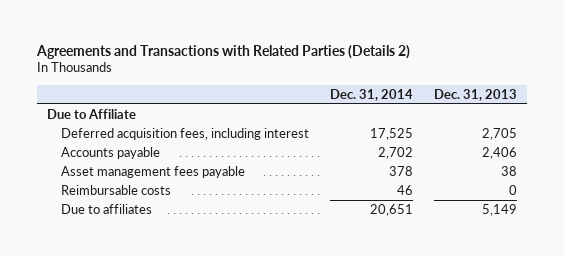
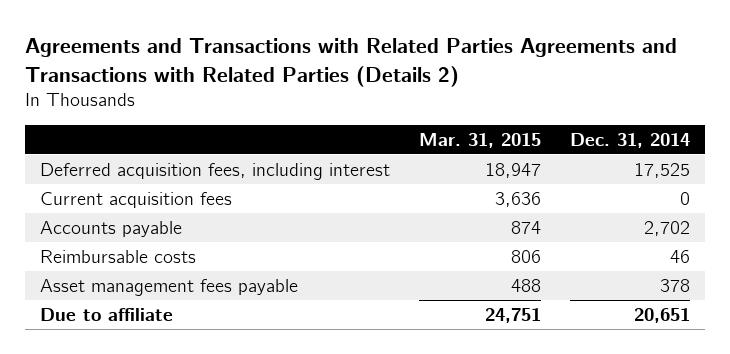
[35,44,410,59] Agreements and Transactions with Related Parties (Details 2) -> [24,38,677,87] Agreements and Transactions with Related Parties Agreements and Transactions with Related Parties (Details 2)
[433,88,517,101] Dec. 31, 2013 -> none
none -> [418,132,541,148] Mar. 31, 2015
[47,109,137,120] Due to Affiliate -> none
none -> [39,191,232,208] Current acquisition fees
[61,166,246,179] Asset management fees payable -> [39,278,298,296] Asset management fees payable
[61,204,153,215] Due to affiliates -> [39,307,173,321] Due to affiliate

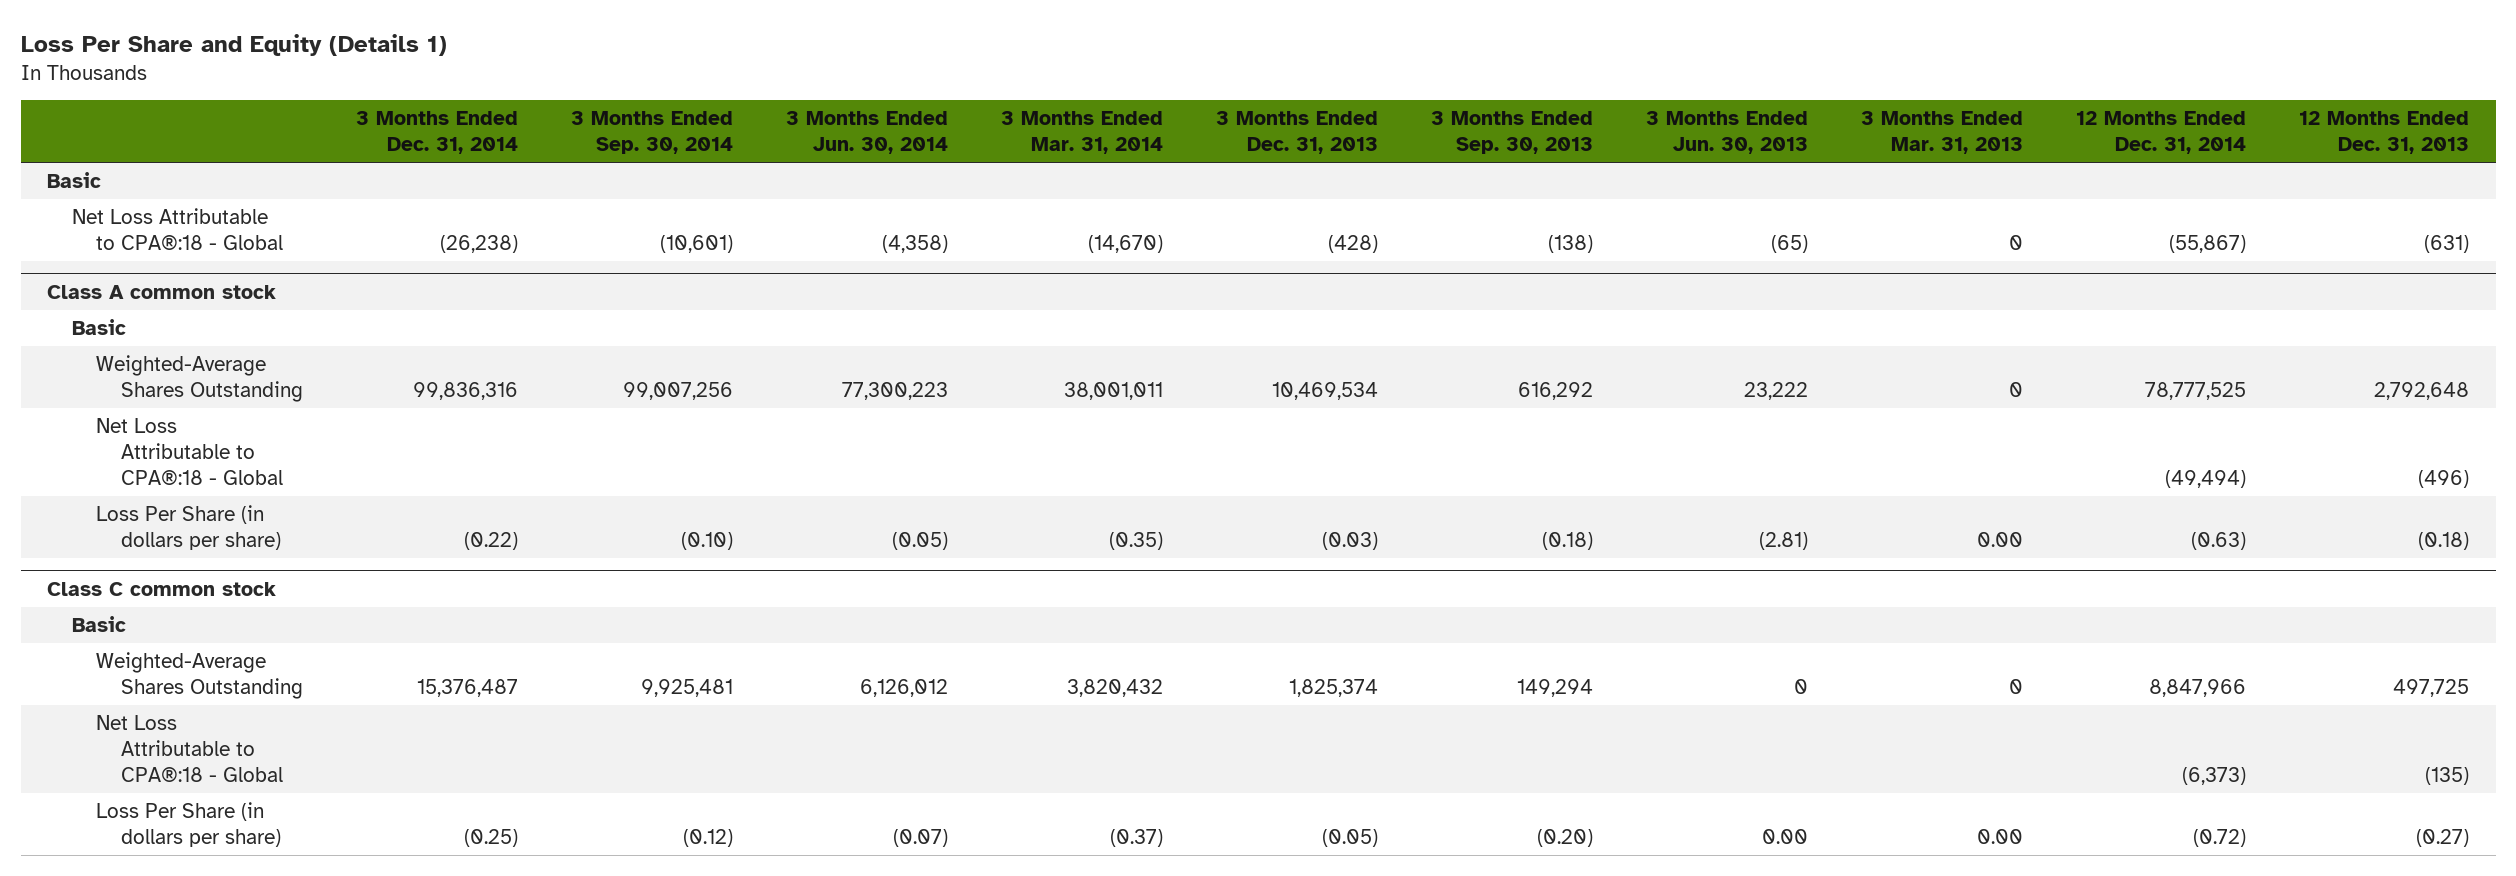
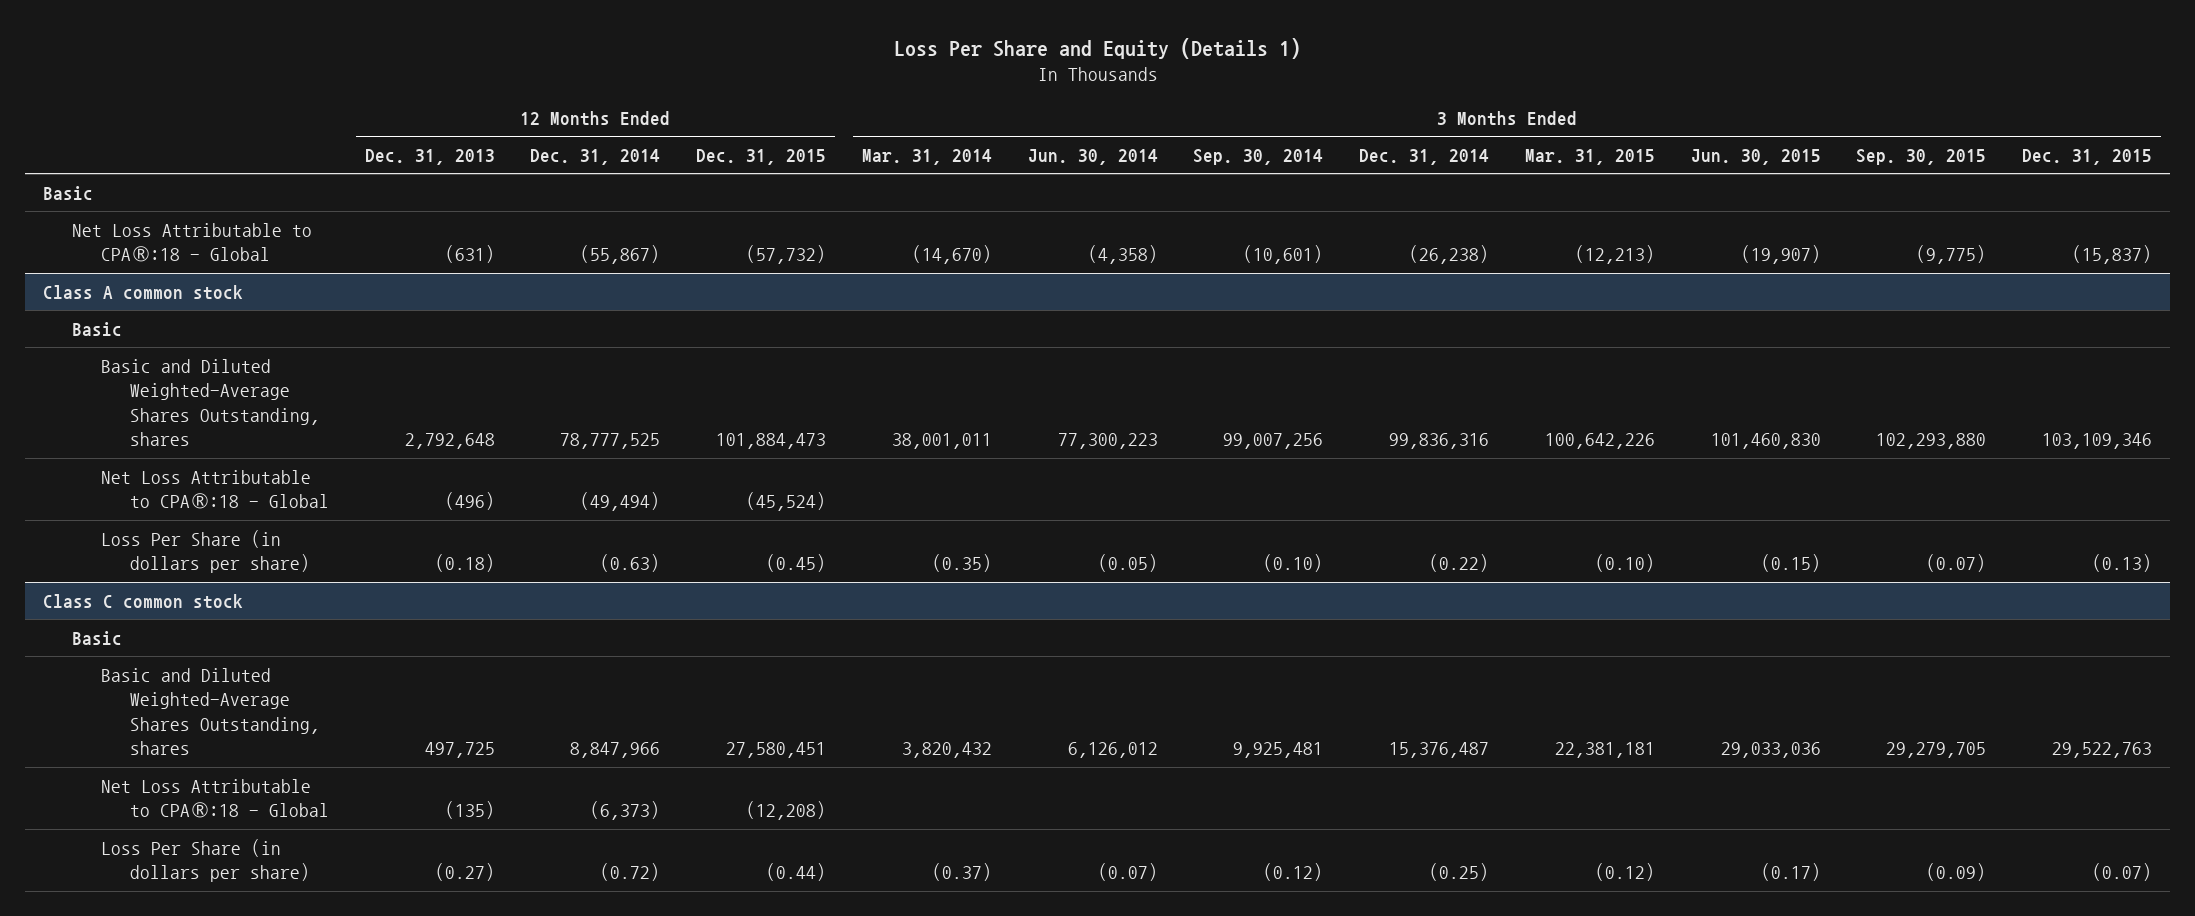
[1215,111,1378,155] 3 Months Ended Dec. 31, 2013 -> none
[1431,111,1594,155] 3 Months Ended Sep. 30, 2013 -> none
[1646,111,1809,155] 3 Months Ended Jun. 30, 2013 -> none
[1861,111,2024,155] 3 Months Ended Mar. 31, 2013 -> none
none -> [696,148,827,165] Dec. 31, 2015
none -> [1524,148,1655,165] Mar. 31, 2015
none -> [1690,148,1821,165] Jun. 30, 2015
none -> [1856,148,1987,165] Sep. 30, 2015
none -> [2022,148,2153,165] Dec. 31, 2015
[96,355,303,402] Weighted-Average Shares Outstanding -> [100,358,320,447] Basic and Diluted Weighted-Average Shares Outstanding, shares
[96,652,303,699] Weighted-Average Shares Outstanding -> [100,667,320,756] Basic and Diluted Weighted-Average Shares Outstanding, shares

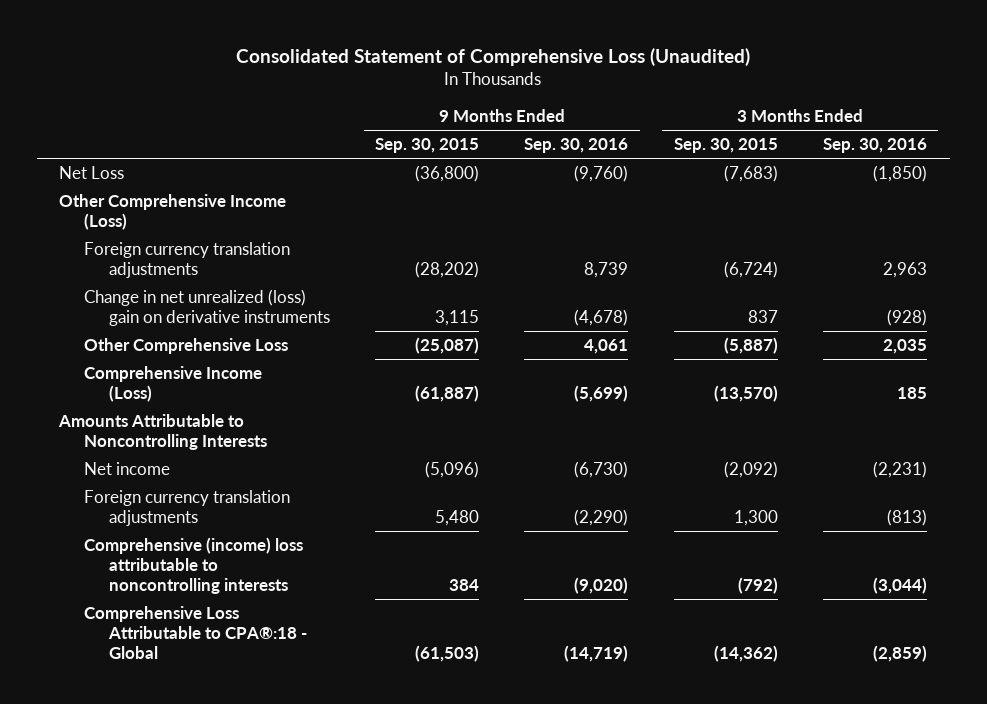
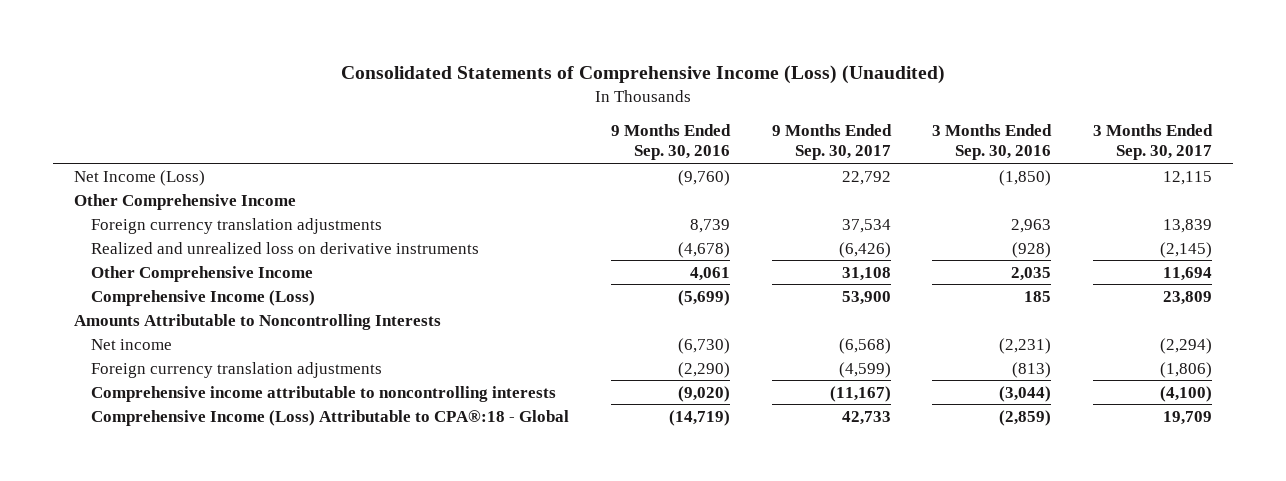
[236,47,751,66] Consolidated Statement of Comprehensive Loss (Unaudited) -> [340,65,945,85] Consolidated Statements of Comprehensive Income (Loss) (Unaudited)
[374,138,479,154] Sep. 30, 2015 -> none
[673,138,778,154] Sep. 30, 2015 -> none
none -> [771,124,892,161] 9 Months Ended Sep. 30, 2017
none -> [1093,124,1214,161] 3 Months Ended Sep. 30, 2017
[59,166,125,180] Net Loss -> [73,169,205,186] Net Income (Loss)
[59,194,287,230] Other Comprehensive Income (Loss) -> [73,193,296,210] Other Comprehensive Income
[84,289,330,326] Change in net unrealized (loss) gain on derivative instruments -> [91,241,480,254] Realized and unrealized loss on derivative instruments
[84,338,289,355] Other Comprehensive Loss -> [91,265,314,282] Other Comprehensive Income
[84,537,304,594] Comprehensive (income) loss attributable to noncontrolling interests -> [91,385,557,402] Comprehensive income attributable to noncontrolling interests
[84,606,307,659] Comprehensive Loss Attributable to CPA®:18 - Global -> [91,409,570,426] Comprehensive Income (Loss) Attributable to CPA®:18 - Global

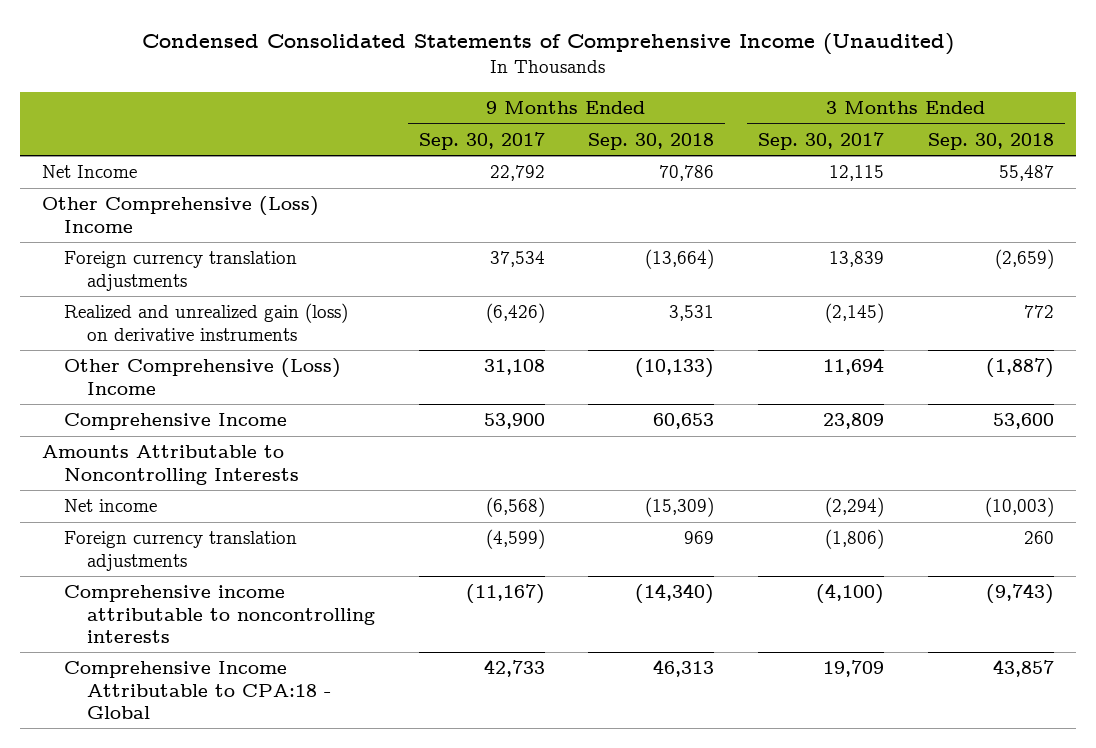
[340,65,945,85] Consolidated Statements of Comprehensive Income (Loss) (Unaudited) -> [141,33,954,56] Condensed Consolidated Statements of Comprehensive Income (Unaudited)
[611,124,732,161] 9 Months Ended Sep. 30, 2016 -> none
[932,124,1053,161] 3 Months Ended Sep. 30, 2016 -> none
none -> [588,132,715,150] Sep. 30, 2018
none -> [927,132,1054,150] Sep. 30, 2018
[73,169,205,186] Net Income (Loss) -> [41,165,137,179] Net Income
[73,193,296,210] Other Comprehensive Income -> [41,196,319,233] Other Comprehensive (Loss) Income
[91,241,480,254] Realized and unrealized loss on derivative instruments -> [64,303,349,341] Realized and unrealized gain (loss) on derivative instruments
[91,265,314,282] Other Comprehensive Income -> [64,358,342,395] Other Comprehensive (Loss) Income
[91,289,316,306] Comprehensive Income (Loss) -> [64,413,288,431] Comprehensive Income
[91,409,570,426] Comprehensive Income (Loss) Attributable to CPA®:18 - Global -> [64,661,331,719] Comprehensive Income Attributable to CPA:18 - Global

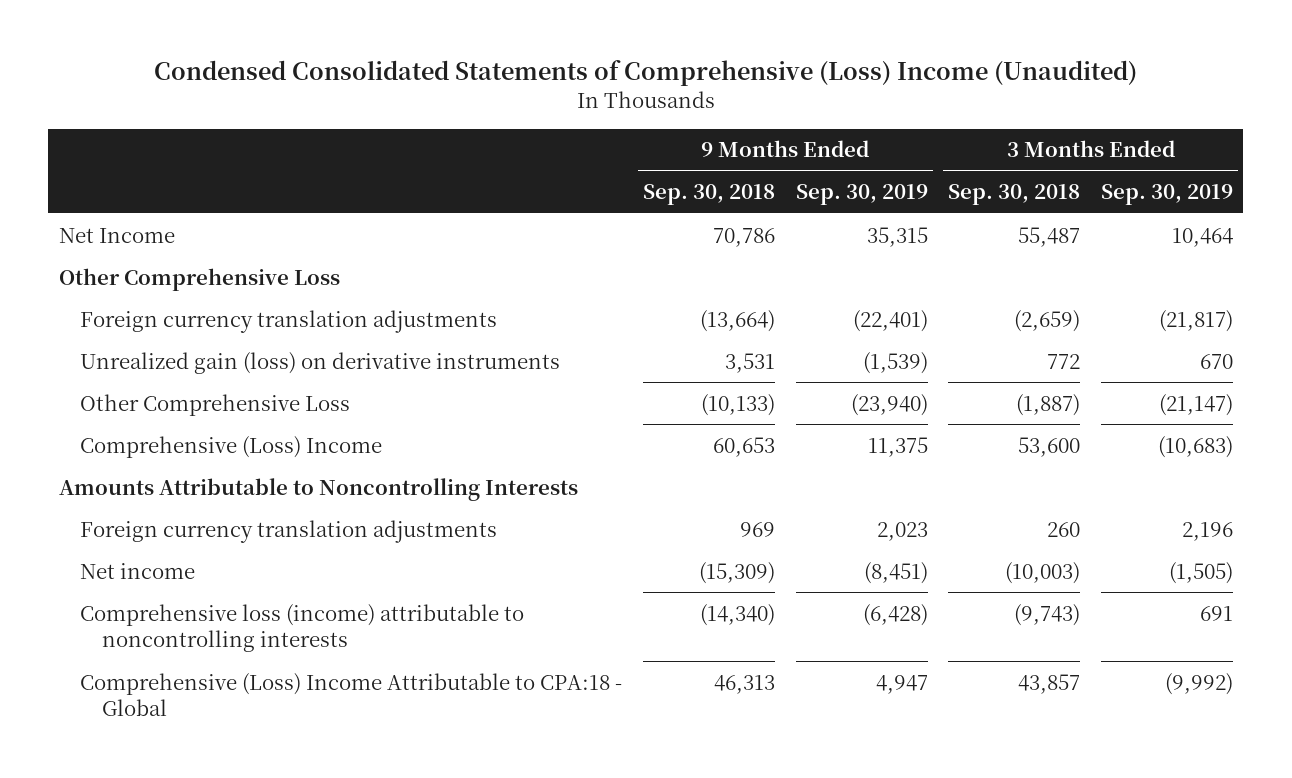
[141,33,954,56] Condensed Consolidated Statements of Comprehensive Income (Unaudited) -> [153,60,1137,87] Condensed Consolidated Statements of Comprehensive (Loss) Income (Unaudited)
[418,131,545,150] Sep. 30, 2017 -> none
[758,131,885,150] Sep. 30, 2017 -> none
none -> [795,184,928,206] Sep. 30, 2019
none -> [1101,184,1234,206] Sep. 30, 2019
[41,196,319,233] Other Comprehensive (Loss) Income -> [58,267,340,291] Other Comprehensive Loss
[64,303,349,341] Realized and unrealized gain (loss) on derivative instruments -> [80,351,561,374] Unrealized gain (loss) on derivative instruments
[64,358,342,395] Other Comprehensive (Loss) Income -> [80,393,351,416] Other Comprehensive Loss
[64,413,288,431] Comprehensive Income -> [80,435,383,458] Comprehensive (Loss) Income
[64,499,158,513] Net income -> [80,562,196,579] Net income
[64,585,375,643] Comprehensive income attributable to noncontrolling interests -> [80,603,525,653] Comprehensive loss (income) attributable to noncontrolling interests
[64,661,331,719] Comprehensive Income Attributable to CPA:18 - Global -> [80,672,623,717] Comprehensive (Loss) Income Attributable to CPA:18 - Global

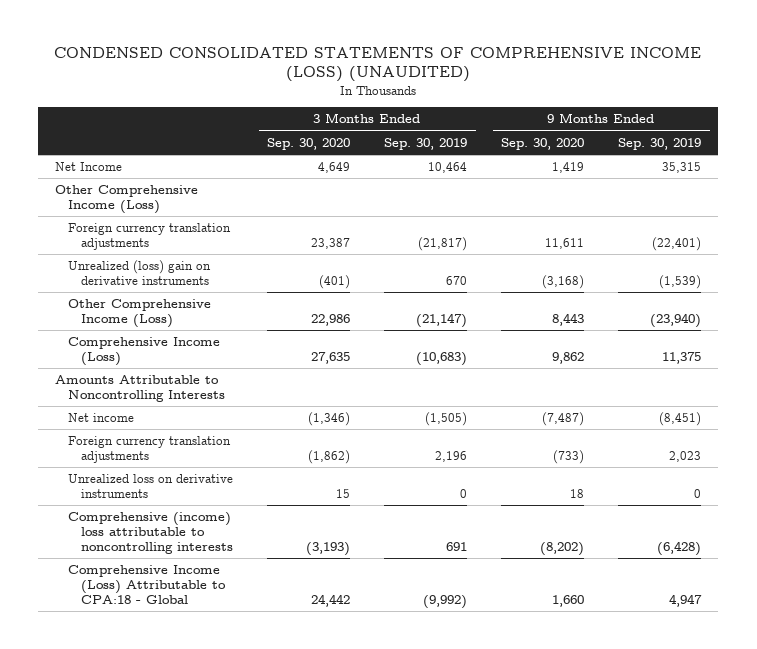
[153,60,1137,87] Condensed Consolidated Statements of Comprehensive (Loss) Income (Unaudited) -> [54,46,702,83] CONDENSED CONSOLIDATED STATEMENTS OF COMPREHENSIVE INCOME (LOSS) (UNAUDITED)
[643,184,776,206] Sep. 30, 2018 -> none
[948,184,1081,206] Sep. 30, 2018 -> none
none -> [267,137,351,150] Sep. 30, 2020
none -> [501,137,585,150] Sep. 30, 2020
[58,267,340,291] Other Comprehensive Loss -> [55,185,199,214] Other Comprehensive Income (Loss)
[80,351,561,374] Unrealized gain (loss) on derivative instruments -> [67,260,211,285] Unrealized (loss) gain on derivative instruments
[80,393,351,416] Other Comprehensive Loss -> [67,299,211,328] Other Comprehensive Income (Loss)
[80,435,383,458] Comprehensive (Loss) Income -> [67,337,220,366] Comprehensive Income (Loss)
[80,519,498,543] Foreign currency translation adjustments -> [67,436,231,463] Foreign currency translation adjustments
none -> [67,474,233,498] Unrealized loss on derivative instruments
[80,603,525,653] Comprehensive loss (income) attributable to noncontrolling interests -> [67,512,233,554] Comprehensive (income) loss attributable to noncontrolling interests
[80,672,623,717] Comprehensive (Loss) Income Attributable to CPA:18 - Global -> [67,565,226,604] Comprehensive Income (Loss) Attributable to CPA:18 - Global

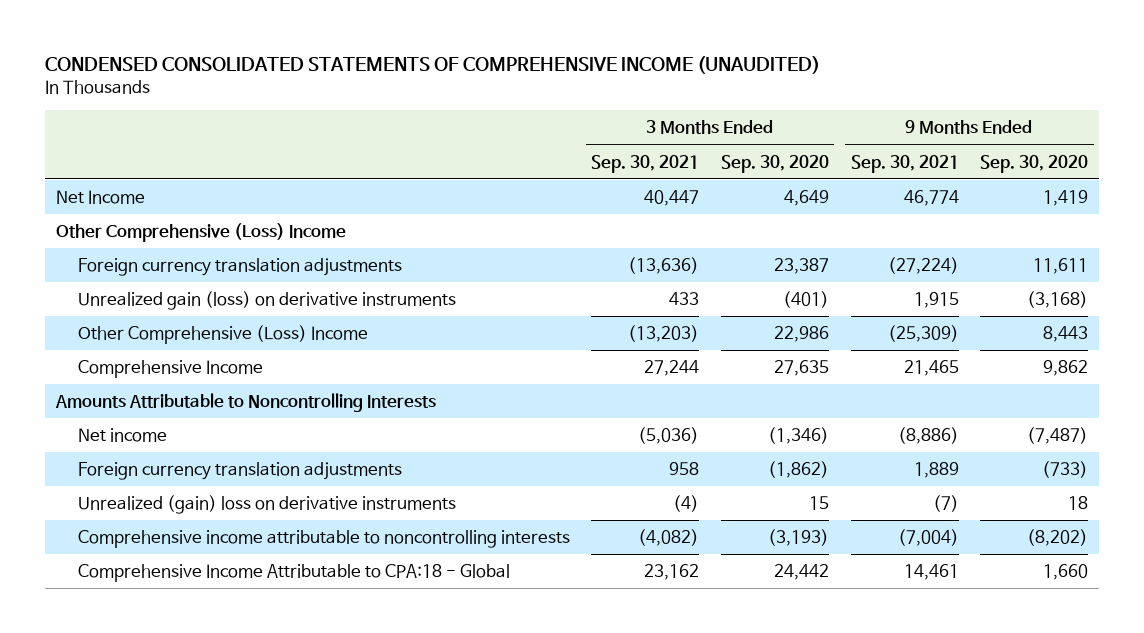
[54,46,702,83] CONDENSED CONSOLIDATED STATEMENTS OF COMPREHENSIVE INCOME (LOSS) (UNAUDITED) -> [45,56,821,75] CONDENSED CONSOLIDATED STATEMENTS OF COMPREHENSIVE INCOME (UNAUDITED)
[384,137,468,150] Sep. 30, 2019 -> none
[618,137,702,150] Sep. 30, 2019 -> none
none -> [591,154,700,173] Sep. 30, 2021
none -> [850,154,959,173] Sep. 30, 2021
[55,185,199,214] Other Comprehensive Income (Loss) -> [56,223,347,243] Other Comprehensive (Loss) Income
[67,260,211,285] Unrealized (loss) gain on derivative instruments -> [77,291,456,311] Unrealized gain (loss) on derivative instruments
[67,299,211,328] Other Comprehensive Income (Loss) -> [77,325,368,345] Other Comprehensive (Loss) Income
[67,337,220,366] Comprehensive Income (Loss) -> [77,360,263,379] Comprehensive Income
[67,474,233,498] Unrealized loss on derivative instruments -> [77,495,456,515] Unrealized (gain) loss on derivative instruments
[67,512,233,554] Comprehensive (income) loss attributable to noncontrolling interests -> [77,530,570,549] Comprehensive income attributable to noncontrolling interests
[67,565,226,604] Comprehensive Income (Loss) Attributable to CPA:18 - Global -> [77,564,510,583] Comprehensive Income Attributable to CPA:18 - Global

